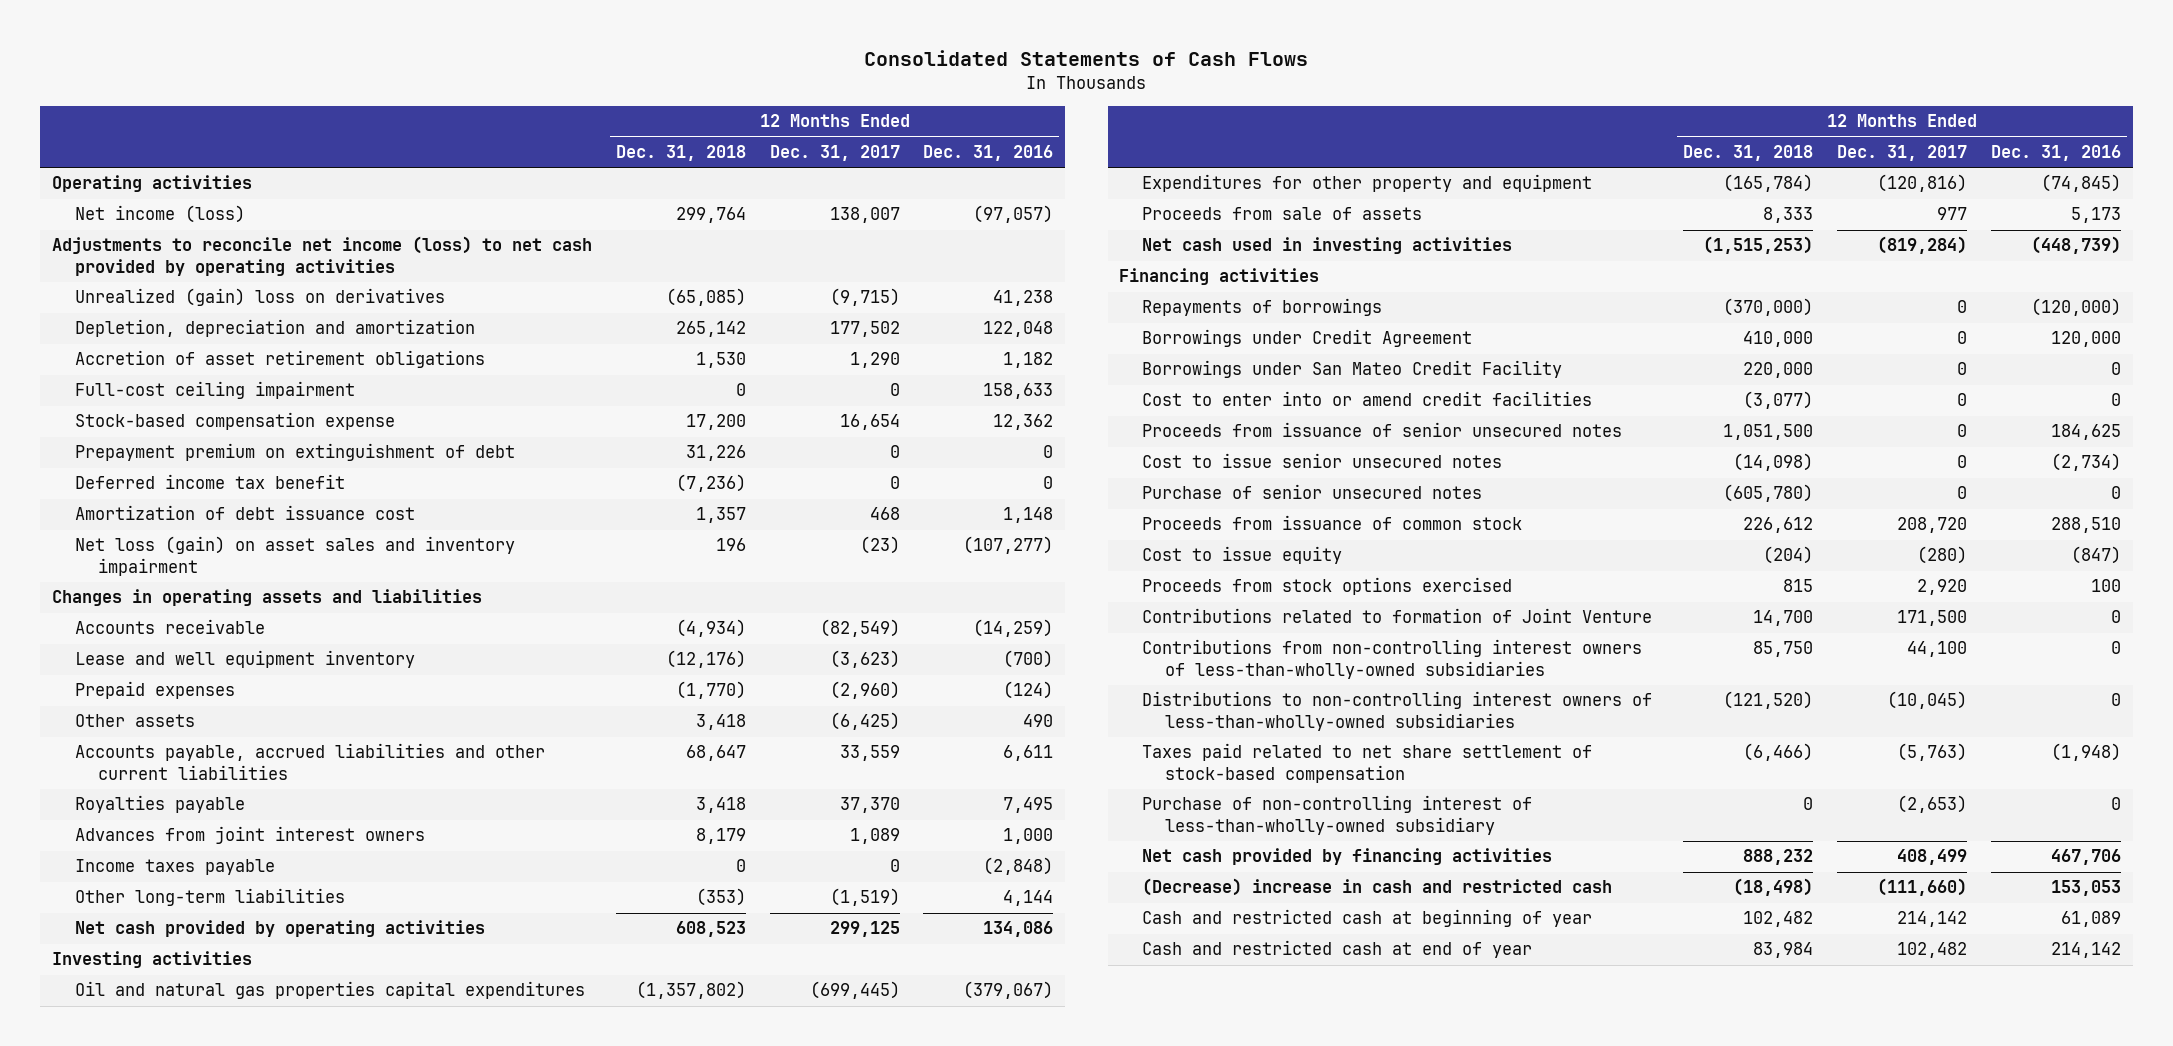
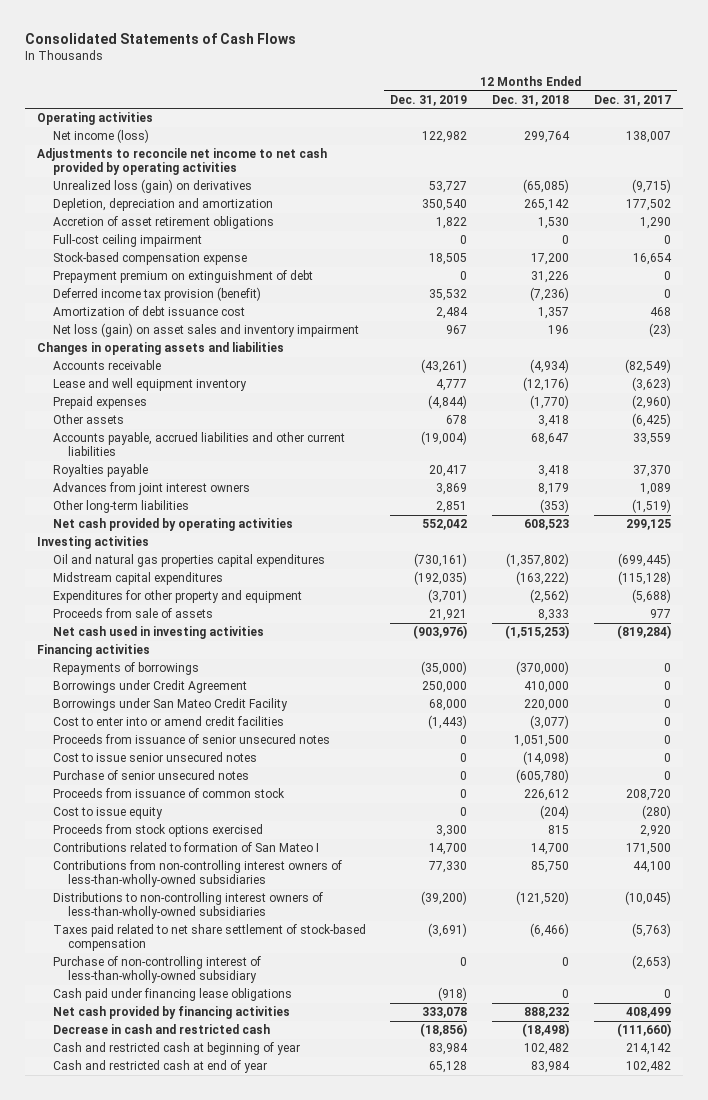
[923,144,1054,161] Dec. 31, 2016 -> none
none -> [390,94,468,106] Dec. 31, 2019
[51,236,592,276] Adjustments to reconcile net income (loss) to net cash provided by operating activities -> [37,148,328,176] Adjustments to reconcile net income to net cash provided by operating activities
[74,288,445,307] Unrealized (gain) loss on derivatives -> [52,179,252,194] Unrealized loss (gain) on derivatives
[74,474,345,490] Deferred income tax benefit -> [52,287,261,302] Deferred income tax provision (benefit)
[74,859,275,876] Income taxes payable -> none
none -> [52,572,223,586] Midstream capital expenditures
[1723,174,1814,193] (165,784) -> [530,589,570,604] (2,562)
[1877,174,1968,193] (120,816) -> [631,589,671,604] (5,688)
[1142,608,1653,624] Contributions related to formation of Joint Venture -> [52,842,319,853] Contributions related to formation of San Mateo I
none -> [52,988,292,1002] Cash paid under financing lease obligations
[1142,878,1613,897] (Decrease) increase in cash and restricted cash -> [52,1024,270,1035] Decrease in cash and restricted cash

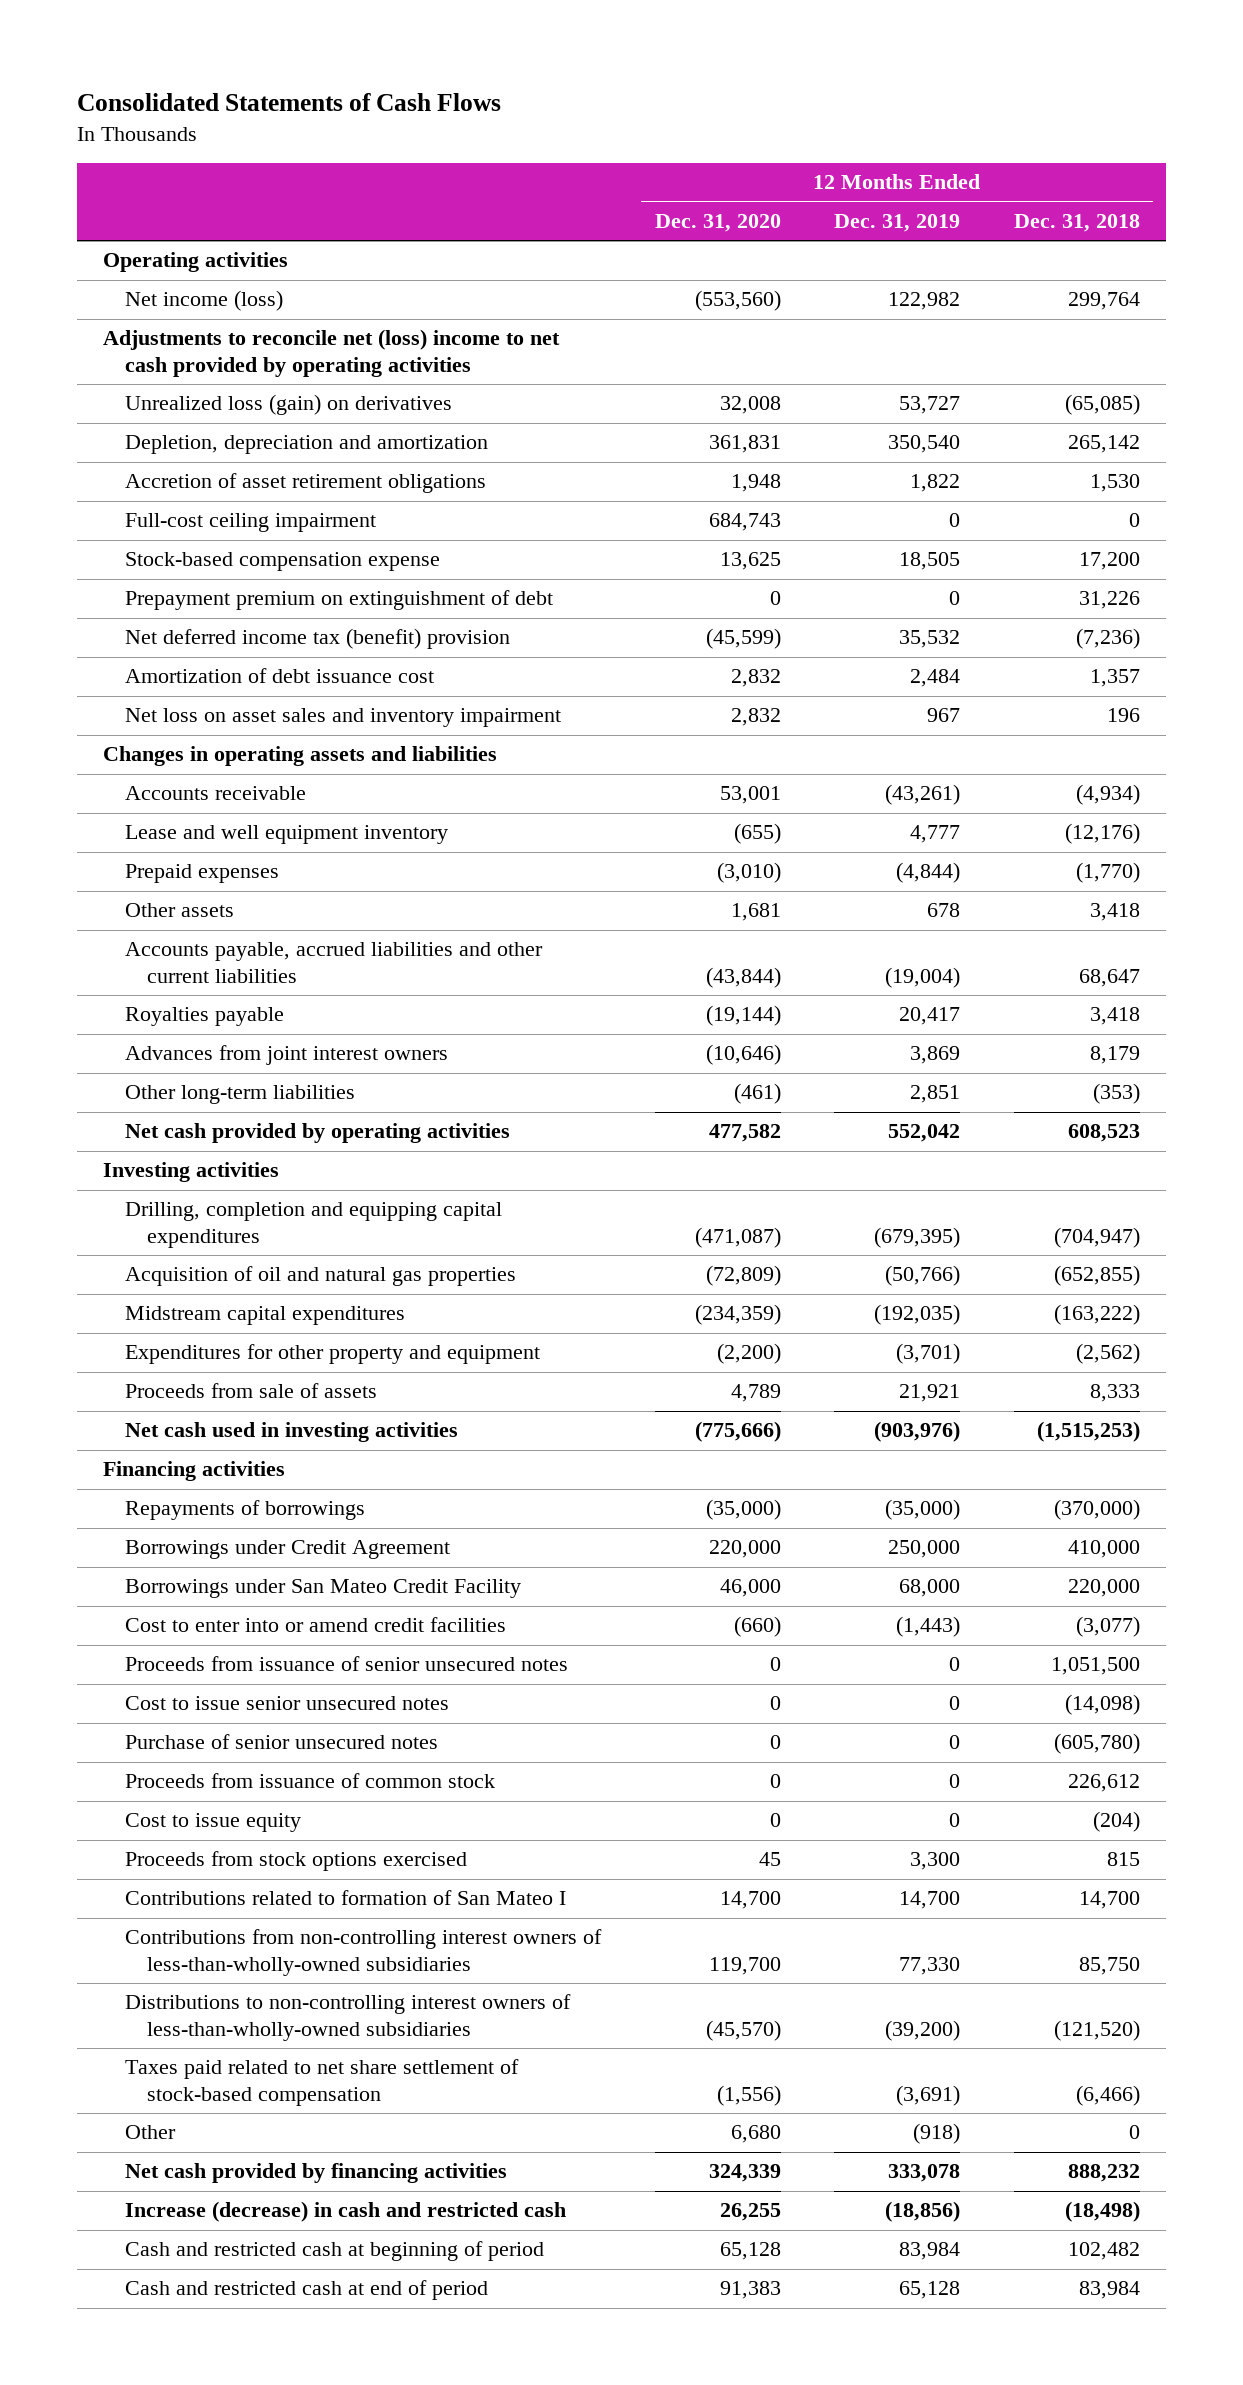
[593,94,671,106] Dec. 31, 2017 -> none
none -> [654,213,781,232] Dec. 31, 2020
[37,148,328,176] Adjustments to reconcile net income to net cash provided by operating activities -> [103,329,561,378] Adjustments to reconcile net (loss) income to net cash provided by operating activities
[52,287,261,302] Deferred income tax provision (benefit) -> [125,628,511,650] Net deferred income tax (benefit) provision
[52,323,359,338] Net loss (gain) on asset sales and inventory impairment -> [125,708,562,728] Net loss on asset sales and inventory impairment
[52,554,325,568] Oil and natural gas properties capital expenditures -> [125,1202,503,1249] Drilling, completion and equipping capital expenditures
[414,553,468,568] (730,161) -> [874,1227,961,1249] (679,395)
[506,553,570,568] (1,357,802) -> [1053,1227,1140,1249] (704,947)
none -> [125,1266,517,1287] Acquisition of oil and natural gas properties
[52,956,261,984] Purchase of non-controlling interest of less-than-wholly-owned subsidiary -> none
[52,988,292,1002] Cash paid under financing lease obligations -> [125,2125,177,2140] Other
[52,1024,270,1035] Decrease in cash and restricted cash -> [125,2201,567,2223] Increase (decrease) in cash and restricted cash
[52,1042,300,1056] Cash and restricted cash at beginning of year -> [125,2241,545,2262] Cash and restricted cash at beginning of period
[52,1060,267,1074] Cash and restricted cash at end of year -> [125,2280,489,2301] Cash and restricted cash at end of period

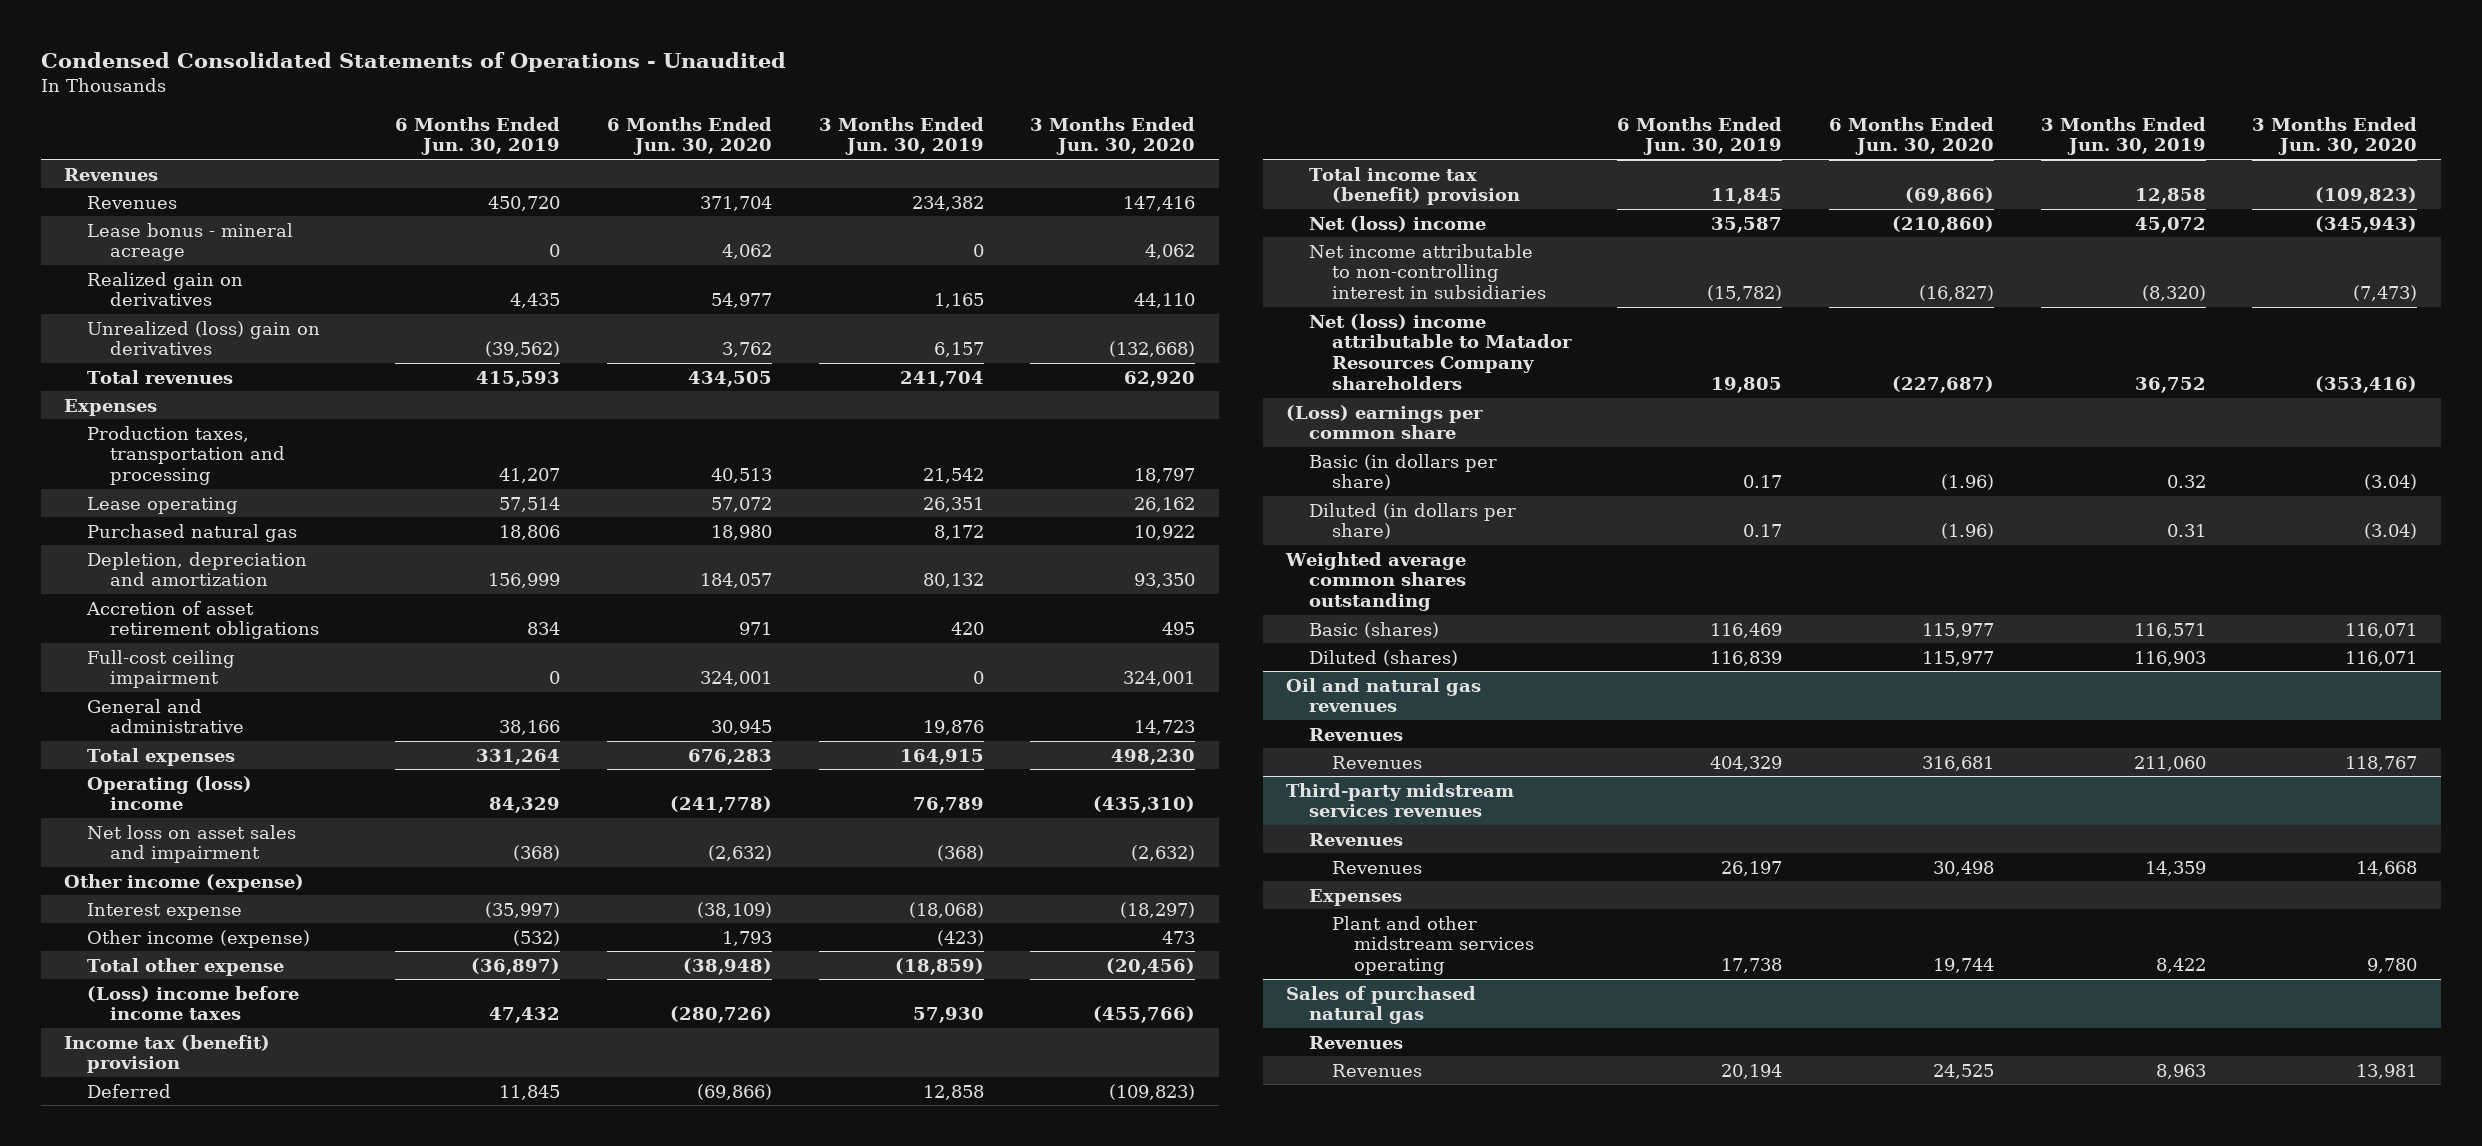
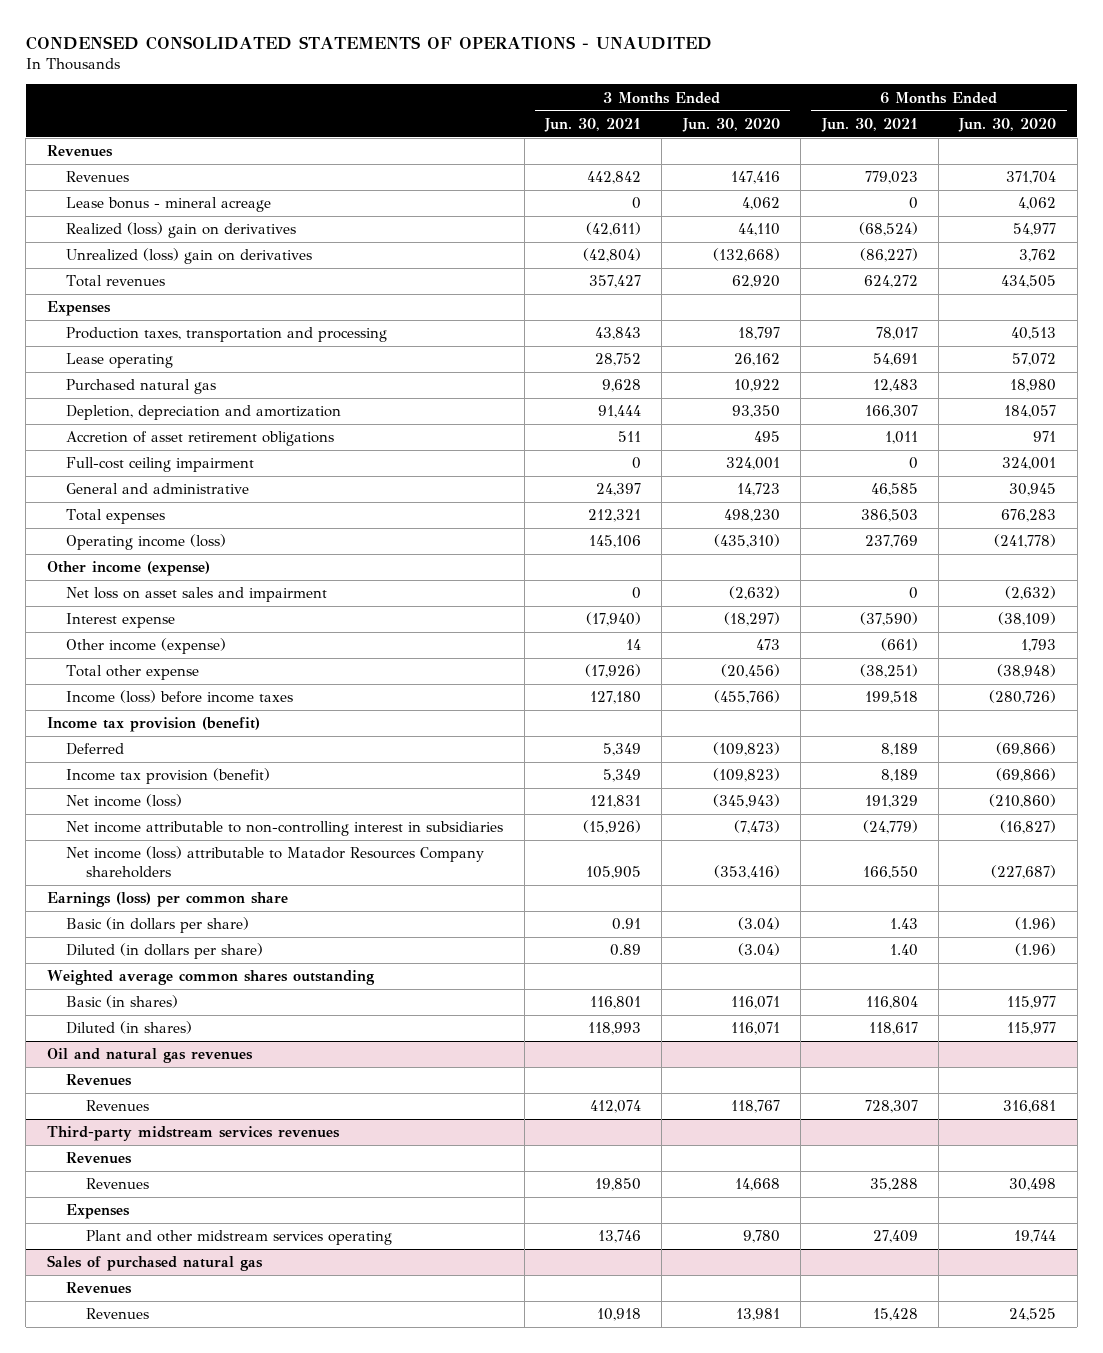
[40,52,786,73] Condensed Consolidated Statements of Operations - Unaudited -> [25,35,712,50] CONDENSED CONSOLIDATED STATEMENTS OF OPERATIONS - UNAUDITED
[395,116,561,156] 6 Months Ended Jun. 30, 2019 -> none
[818,116,984,156] 3 Months Ended Jun. 30, 2019 -> none
none -> [544,117,642,132] Jun. 30, 2021
none -> [820,117,918,132] Jun. 30, 2021
[86,271,243,307] Realized gain on derivatives -> [66,222,297,239] Realized (loss) gain on derivatives
[86,775,252,811] Operating (loss) income -> [66,534,227,551] Operating income (loss)
[86,824,296,864] Net loss on asset sales and impairment -> [66,587,328,603] Net loss on asset sales and impairment
[86,985,299,1021] (Loss) income before income taxes -> [66,690,294,704] Income (loss) before income taxes
[64,1034,271,1074] Income tax (benefit) provision -> [46,717,260,733] Income tax provision (benefit)
[1308,166,1520,206] Total income tax (benefit) provision -> [66,768,271,785] Income tax provision (benefit)
[1308,215,1486,232] Net (loss) income -> [66,794,183,808] Net income (loss)
[1308,313,1572,390] Net (loss) income attributable to Matador Resources Company shareholders -> [66,846,485,879] Net income (loss) attributable to Matador Resources Company shareholders
[1286,404,1484,440] (Loss) earnings per common share -> [46,892,288,908] Earnings (loss) per common share
[1308,621,1439,638] Basic (shares) -> [66,995,179,1009] Basic (in shares)
[1308,649,1458,666] Diluted (shares) -> [66,1021,193,1035] Diluted (in shares)

